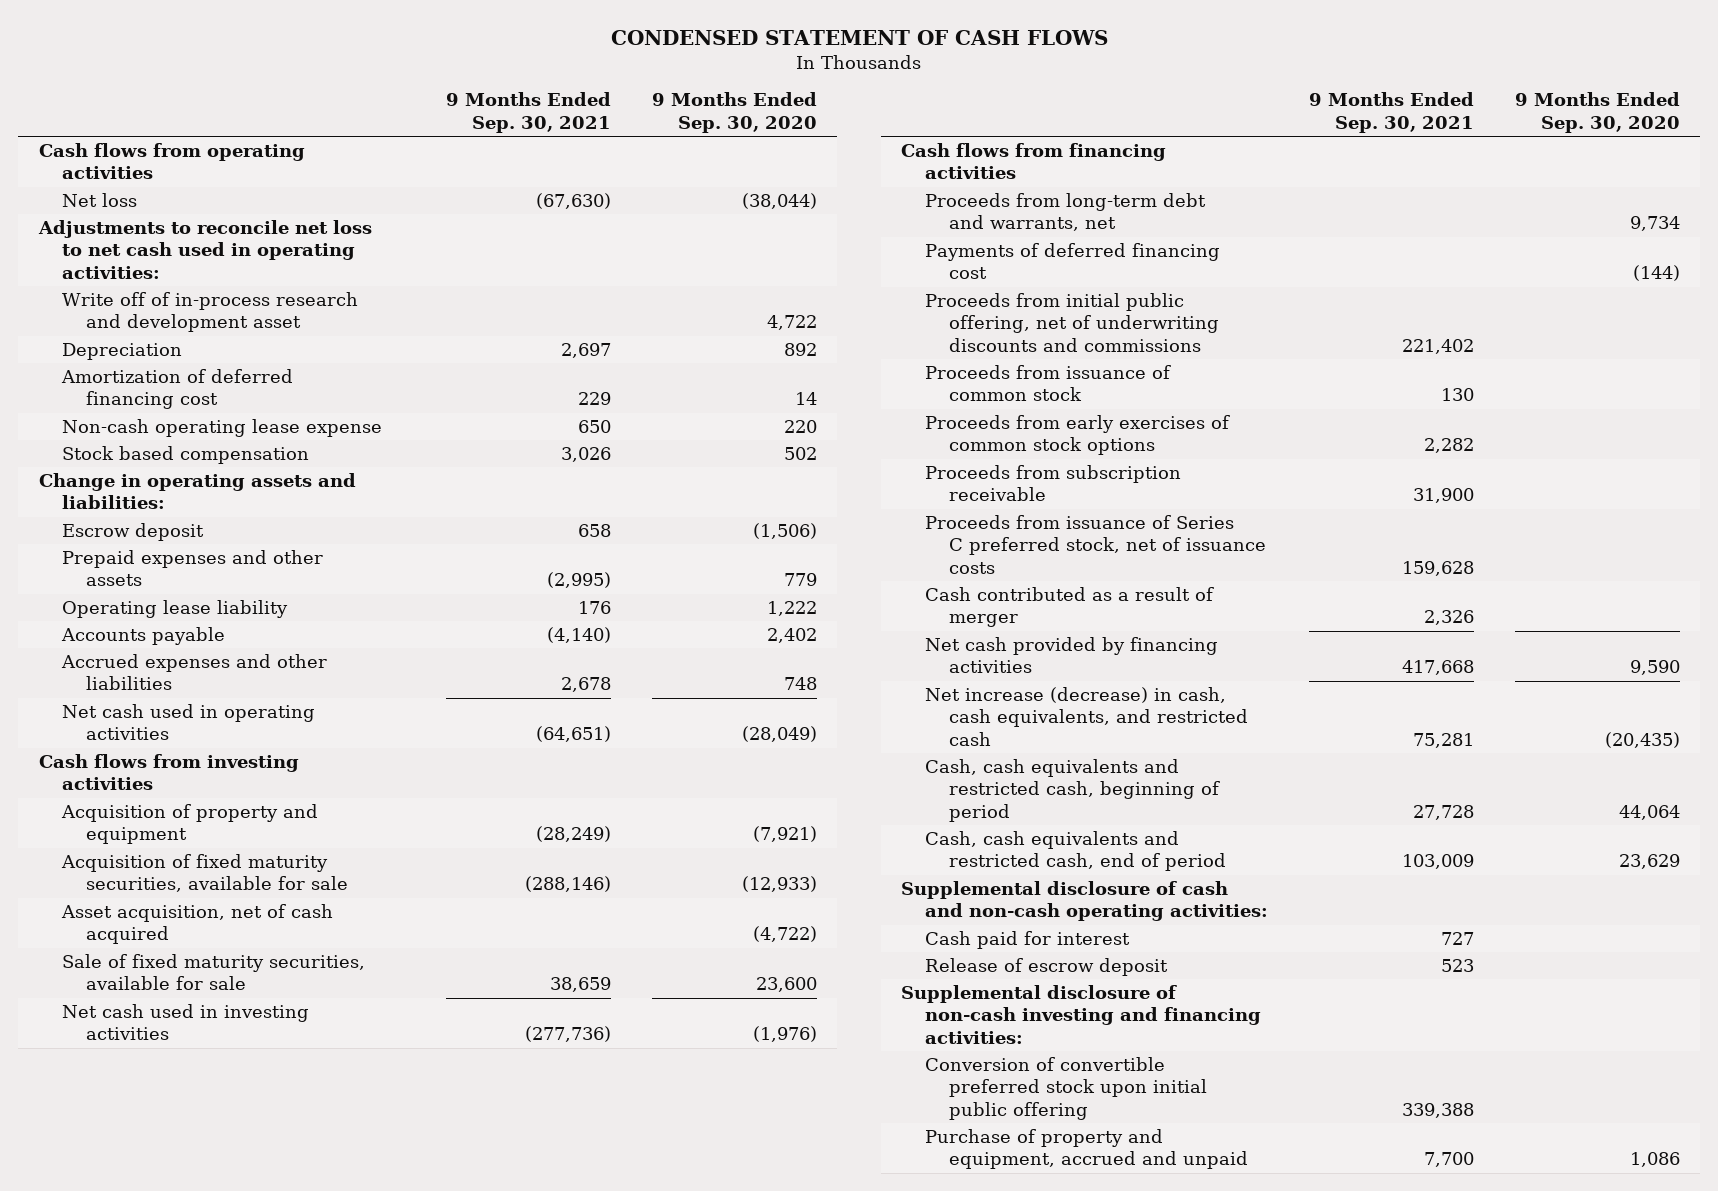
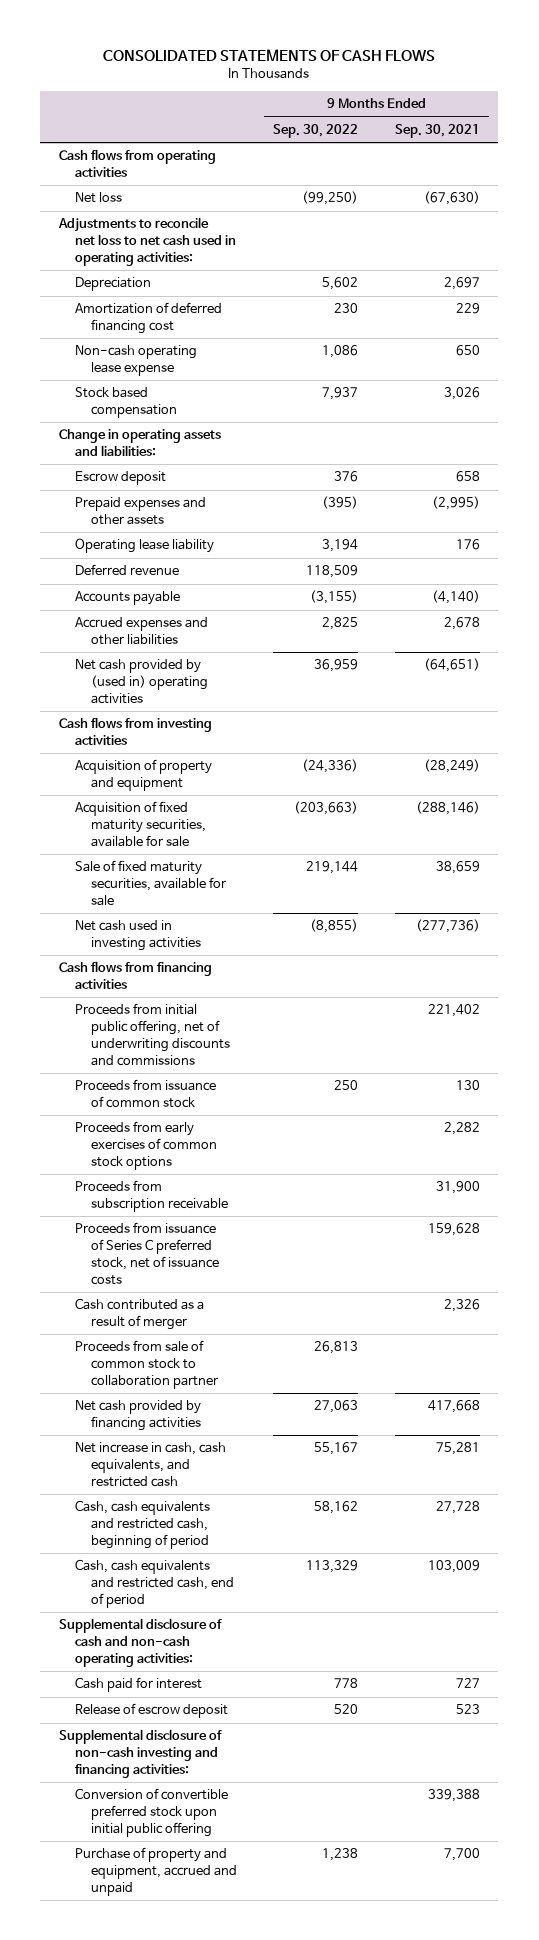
[611,30,1109,46] CONDENSED STATEMENT OF CASH FLOWS -> [103,48,436,61] CONSOLIDATED STATEMENTS OF CASH FLOWS
[651,92,817,133] 9 Months Ended Sep. 30, 2020 -> none
none -> [273,123,359,138] Sep. 30, 2022
[62,292,359,333] Write off of in-process research and development asset -> none
none -> [74,564,179,576] Deferred revenue
[62,704,316,741] Net cash used in operating activities -> [74,659,208,705] Net cash provided by (used in) operating activities
[61,904,334,945] Asset acquisition, net of cash acquired -> none
[925,193,1207,232] Proceeds from long-term debt and warrants, net -> none
[925,243,1221,280] Payments of deferred financing cost -> none
none -> [74,1340,218,1390] Proceeds from sale of common stock to collaboration partner
[925,687,1248,746] Net increase (decrease) in cash, cash equivalents, and restricted cash -> [74,1442,226,1488] Net increase in cash, cash equivalents, and restricted cash

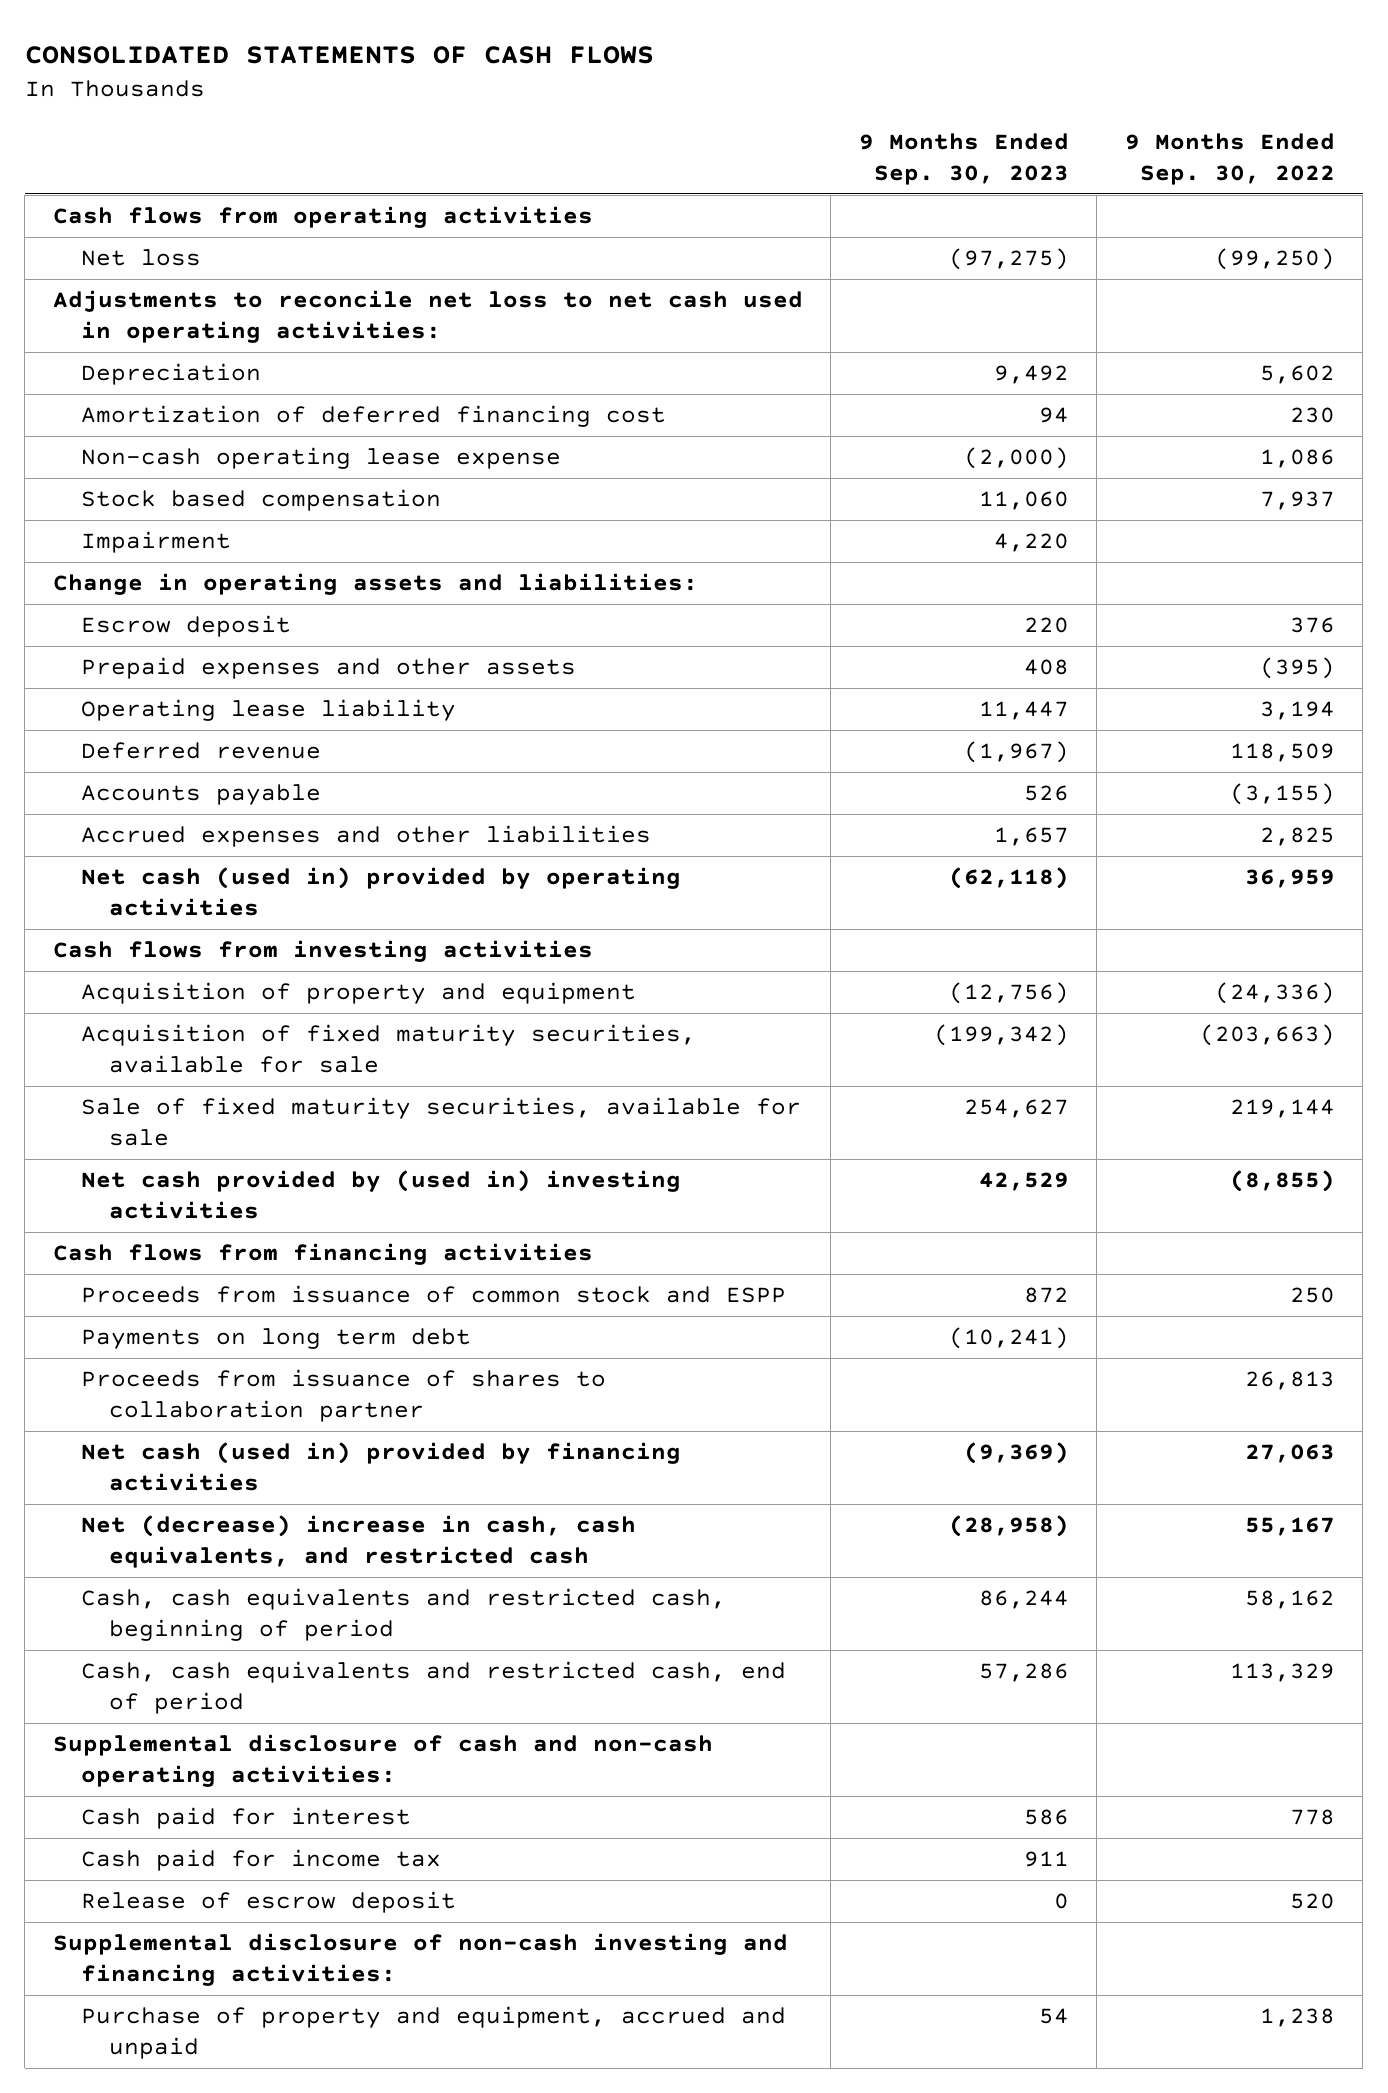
[394,123,480,138] Sep. 30, 2021 -> none
none -> [858,133,1069,185] 9 Months Ended Sep. 30, 2023
none -> [80,531,231,554] Impairment
[74,659,208,705] Net cash provided by (used in) operating activities -> [80,867,681,916] Net cash (used in) provided by operating activities
[74,920,201,952] Net cash used in investing activities -> [80,1170,681,1219] Net cash provided by (used in) investing activities
[74,1003,230,1066] Proceeds from initial public offering, net of underwriting discounts and commissions -> none
[74,1121,217,1171] Proceeds from early exercises of common stock options -> none
[74,1180,228,1213] Proceeds from subscription receivable -> none
[74,1222,219,1285] Proceeds from issuance of Series C preferred stock, net of issuance costs -> none
[74,1298,204,1331] Cash contributed as a result of merger -> none
[74,1079,216,1109] Proceeds from issuance of common stock -> [80,1285,786,1304] Proceeds from issuance of common stock and ESPP
none -> [80,1328,471,1350] Payments on long term debt
[74,1340,218,1390] Proceeds from sale of common stock to collaboration partner -> [80,1369,606,1422] Proceeds from issuance of shares to collaboration partner
[74,1400,201,1432] Net cash provided by financing activities -> [80,1442,681,1491] Net cash (used in) provided by financing activities
[74,1442,226,1488] Net increase in cash, cash equivalents, and restricted cash -> [80,1515,636,1568] Net (decrease) increase in cash, cash equivalents, and restricted cash
none -> [80,1849,441,1872] Cash paid for income tax
[74,1788,228,1838] Conversion of convertible preferred stock upon initial public offering -> none

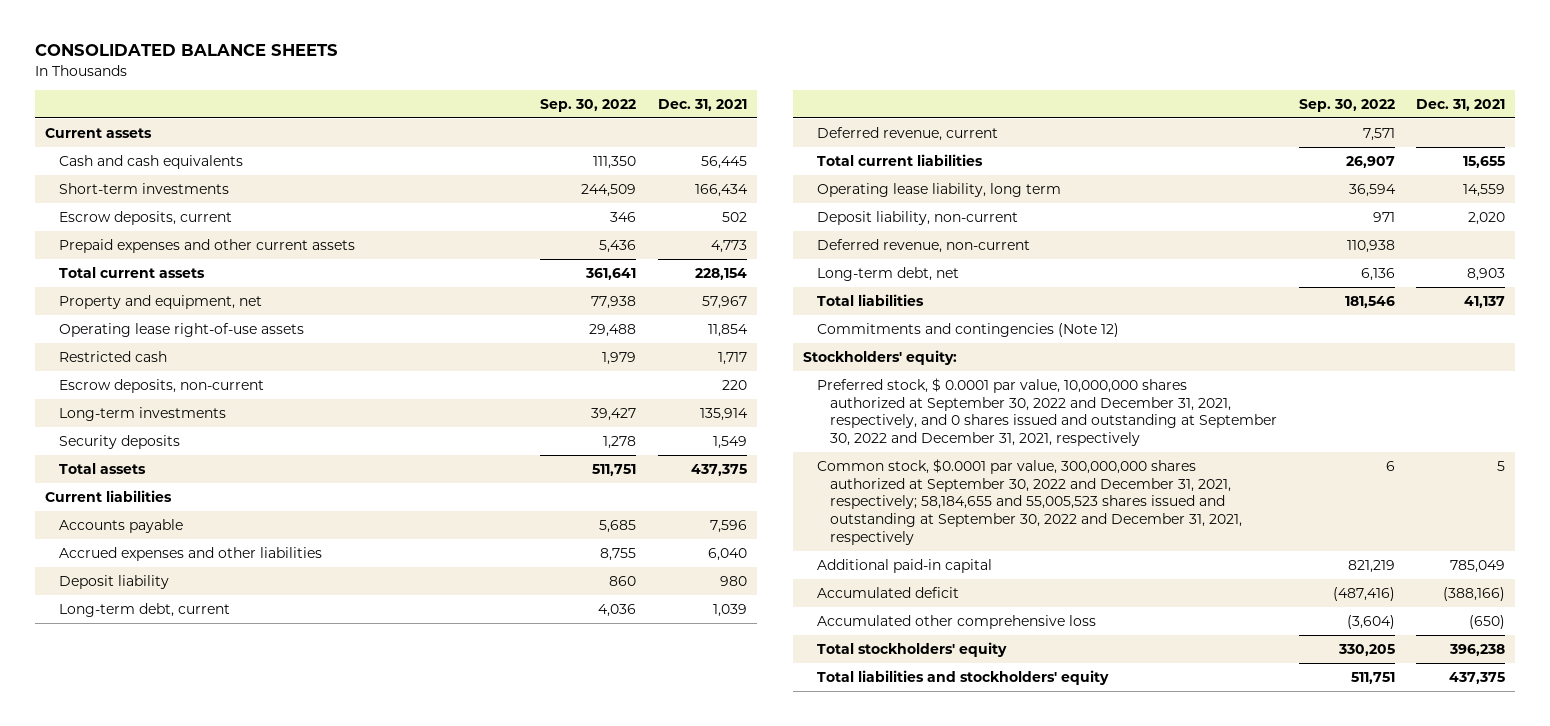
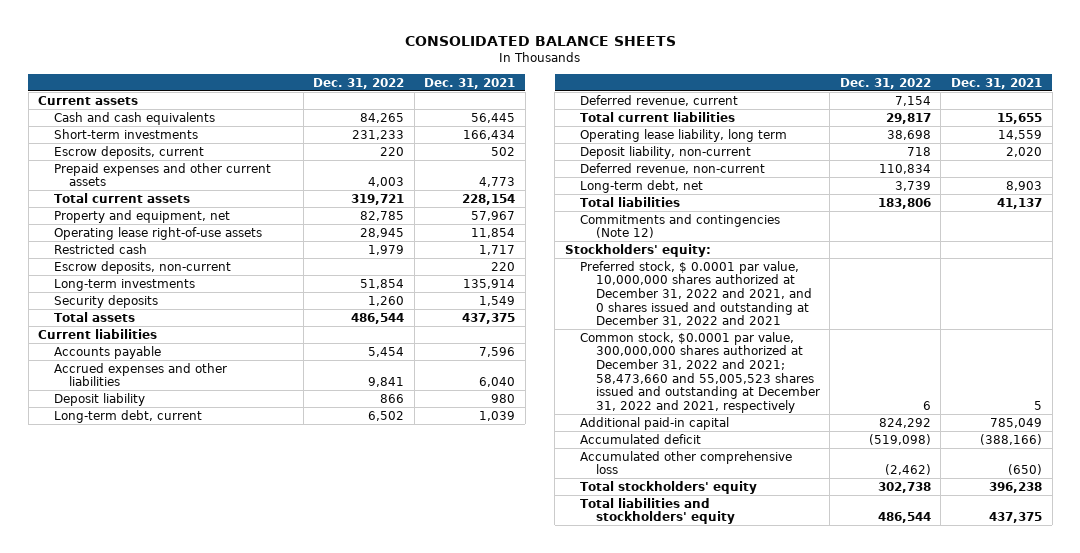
[540,98,637,112] Sep. 30, 2022 -> none
none -> [313,77,405,89] Dec. 31, 2022
[816,377,1278,446] Preferred stock, $ 0.0001 par value, 10,000,000 shares authorized at September 30, 2022 and December 31, 2021, respectively, and 0 shares issued and outstanding at September 30, 2022 and December 31, 2021, respectively -> [580,260,812,327] Preferred stock, $ 0.0001 par value, 10,000,000 shares authorized at December 31, 2022 and 2021, and 0 shares issued and outstanding at December 31, 2022 and 2021
[816,458,1243,545] Common stock, $0.0001 par value, 300,000,000 shares authorized at September 30, 2022 and December 31, 2021, respectively; 58,184,655 and 55,005,523 shares issued and outstanding at September 30, 2022 and December 31, 2021, respectively -> [580,331,820,414] Common stock, $0.0001 par value, 300,000,000 shares authorized at December 31, 2022 and 2021; 58,473,660 and 55,005,523 shares issued and outstanding at December 31, 2022 and 2021, respectively

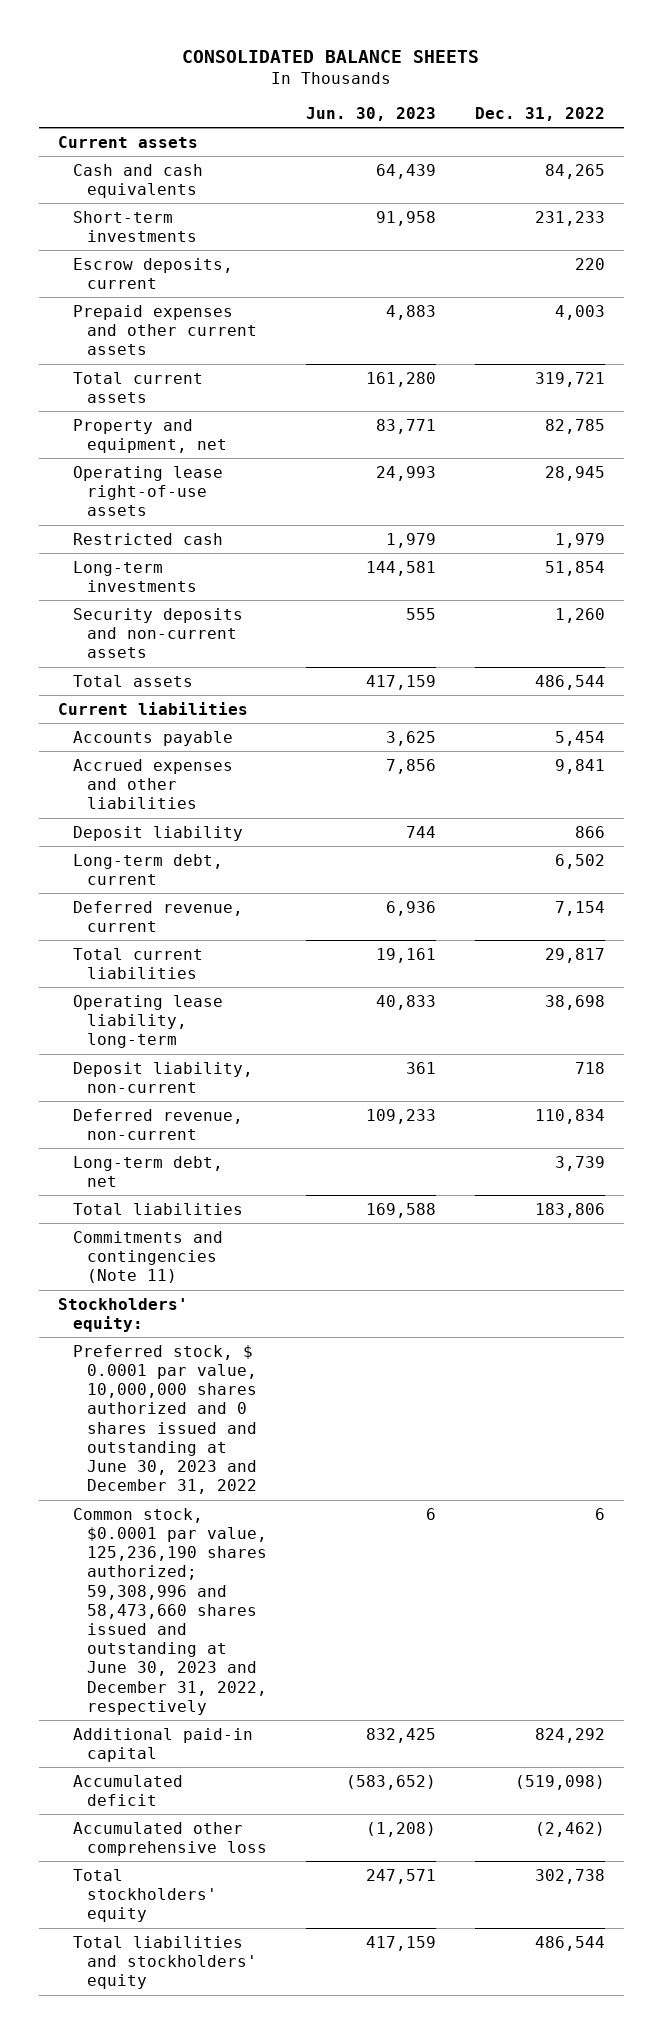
[424,77,516,89] Dec. 31, 2021 -> none
none -> [305,106,436,121] Jun. 30, 2023
[53,260,231,274] Escrow deposits, non-current -> none
[53,294,158,308] Security deposits -> [72,607,243,659] Security deposits and non-current assets
[580,128,788,142] Operating lease liability, long term -> [72,994,223,1049] Operating lease liability, long-term
[580,213,781,239] Commitments and contingencies (Note 12) -> [72,1230,223,1284] Commitments and contingencies (Note 11)
[580,260,812,327] Preferred stock, $ 0.0001 par value, 10,000,000 shares authorized at December 31, 2022 and 2021, and 0 shares issued and outstanding at December 31, 2022 and 2021 -> [72,1344,258,1495] Preferred stock, $ 0.0001 par value, 10,000,000 shares authorized and 0 shares issued and outstanding at June 30, 2023 and December 31, 2022
[580,331,820,414] Common stock, $0.0001 par value, 300,000,000 shares authorized at December 31, 2022 and 2021; 58,473,660 and 55,005,523 shares issued and outstanding at December 31, 2022 and 2021, respectively -> [72,1507,268,1715] Common stock, $0.0001 par value, 125,236,190 shares authorized; 59,308,996 and 58,473,660 shares issued and outstanding at June 30, 2023 and December 31, 2022, respectively

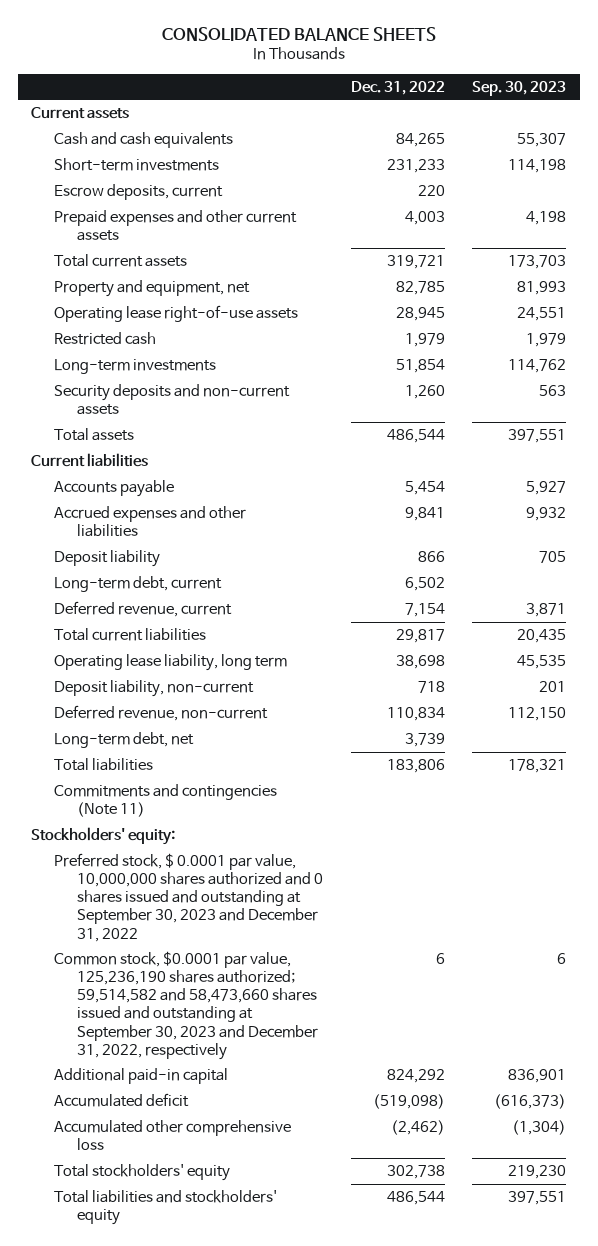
[305,106,436,121] Jun. 30, 2023 -> none
none -> [472,80,567,96] Sep. 30, 2023
[72,994,223,1049] Operating lease liability, long-term -> [54,653,288,671] Operating lease liability, long term
[72,1344,258,1495] Preferred stock, $ 0.0001 par value, 10,000,000 shares authorized and 0 shares issued and outstanding at June 30, 2023 and December 31, 2022 -> [54,852,324,942] Preferred stock, $ 0.0001 par value, 10,000,000 shares authorized and 0 shares issued and outstanding at September 30, 2023 and December 31, 2022
[72,1507,268,1715] Common stock, $0.0001 par value, 125,236,190 shares authorized; 59,308,996 and 58,473,660 shares issued and outstanding at June 30, 2023 and December 31, 2022, respectively -> [54,950,319,1060] Common stock, $0.0001 par value, 125,236,190 shares authorized; 59,514,582 and 58,473,660 shares issued and outstanding at September 30, 2023 and December 31, 2022, respectively

